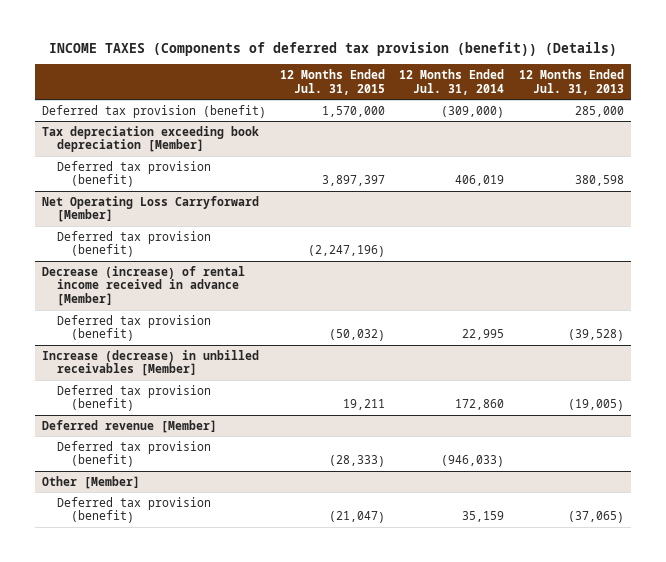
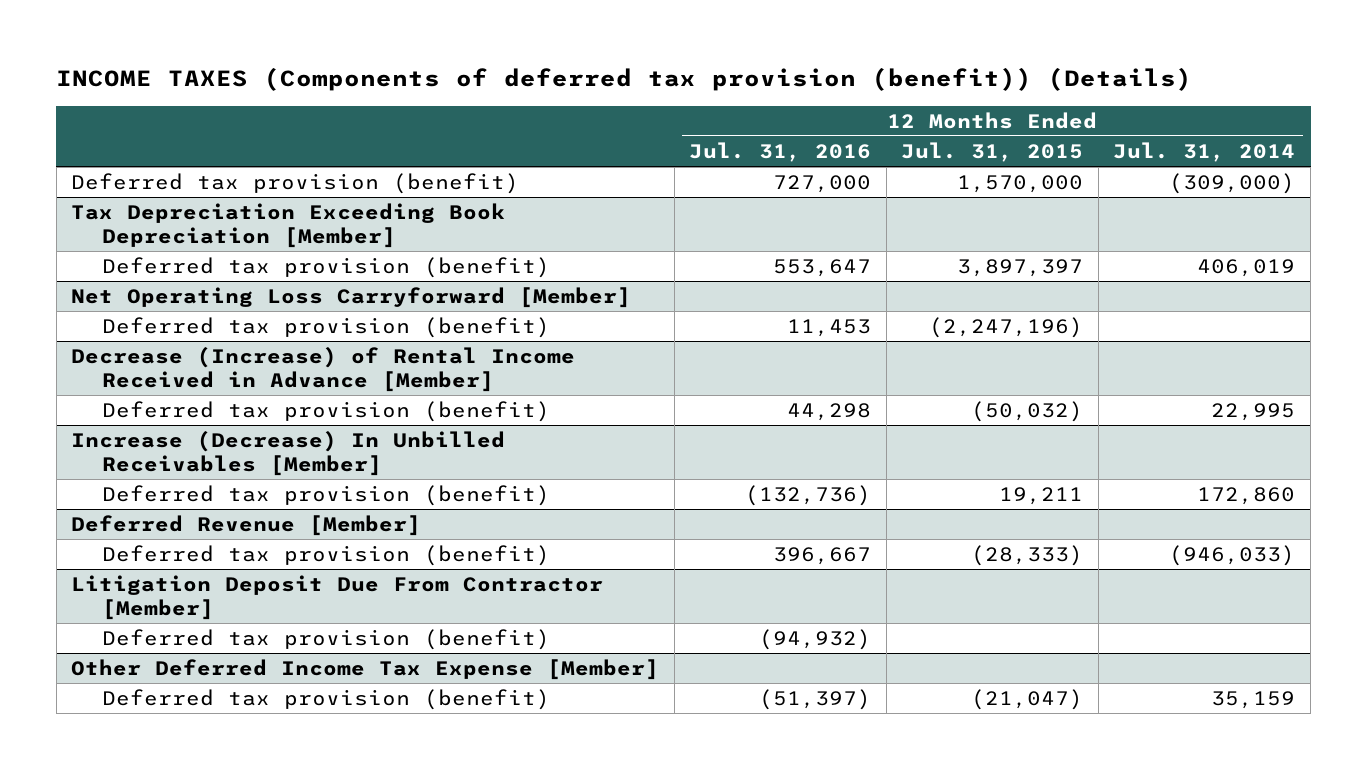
[518,68,624,95] 12 Months Ended Jul. 31, 2013 -> none
none -> [689,141,872,162] Jul. 31, 2016
[42,125,260,153] Tax depreciation exceeding book depreciation [Member] -> [71,202,506,248] Tax Depreciation Exceeding Book Depreciation [Member]
[42,265,246,307] Decrease (increase) of rental income received in advance [Member] -> [71,346,576,392] Decrease (Increase) of Rental Income Received in Advance [Member]
[42,349,260,377] Increase (decrease) in unbilled receivables [Member] -> [71,430,506,476] Increase (Decrease) In Unbilled Receivables [Member]
[42,419,218,433] Deferred revenue [Member] -> [71,514,422,536] Deferred Revenue [Member]
none -> [71,574,604,620] Litigation Deposit Due From Contractor [Member]
none -> [101,628,550,650] Deferred tax provision (benefit)
[42,475,141,489] Other [Member] -> [71,658,660,680] Other Deferred Income Tax Expense [Member]

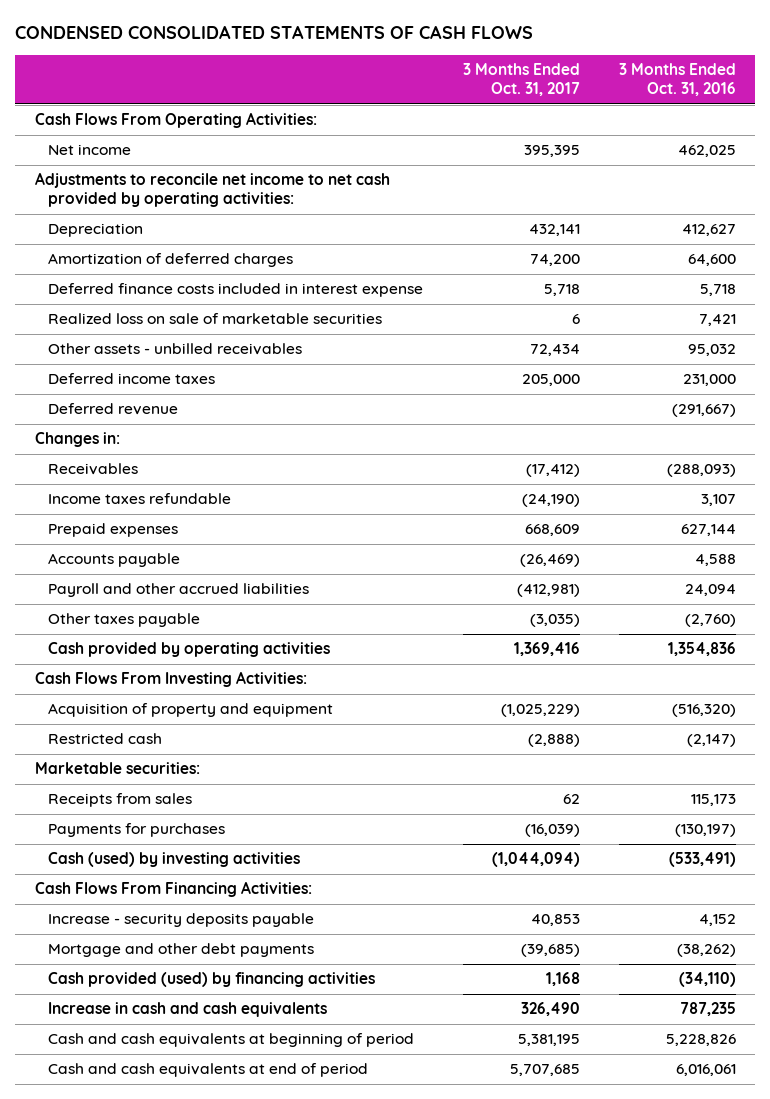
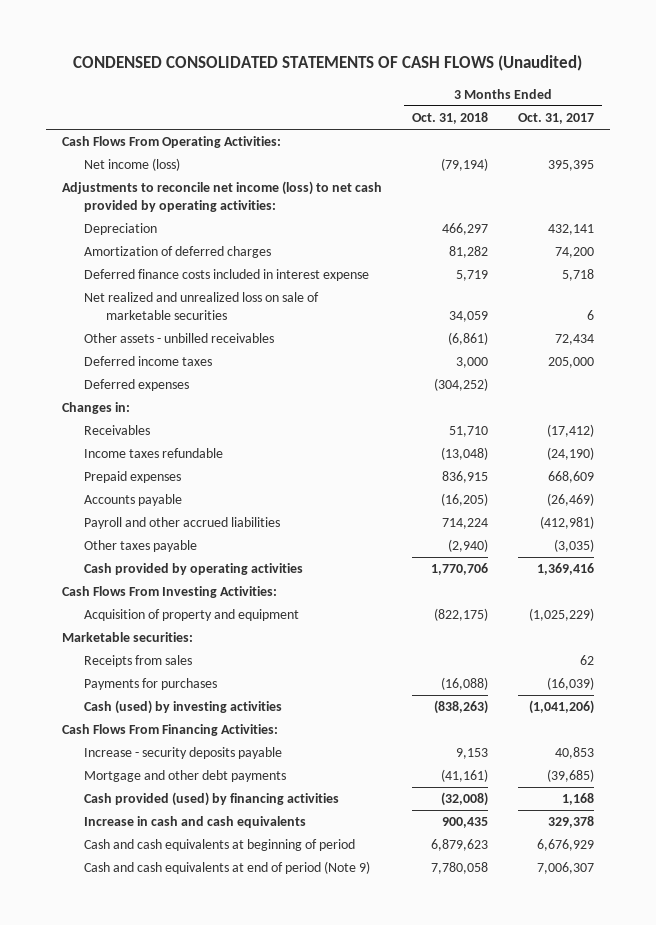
[15,25,534,40] CONDENSED CONSOLIDATED STATEMENTS OF CASH FLOWS -> [73,55,583,72] CONDENSED CONSOLIDATED STATEMENTS OF CASH FLOWS (Unaudited)
[618,63,736,97] 3 Months Ended Oct. 31, 2016 -> none
none -> [412,112,489,125] Oct. 31, 2018
[48,144,132,156] Net income -> [83,158,180,172] Net income (loss)
[34,172,390,208] Adjustments to reconcile net income to net cash provided by operating activities: -> [61,181,382,212] Adjustments to reconcile net income (loss) to net cash provided by operating activities:
[48,313,383,325] Realized loss on sale of marketable securities -> [83,292,319,320] Net realized and unrealized loss on sale of marketable securities
[48,403,179,416] Deferred revenue -> none
none -> [83,379,189,392] Deferred expenses
[48,733,163,745] Restricted cash -> none
[491,852,580,868] (1,044,094) -> [529,700,595,715] (1,041,206)
[520,1002,580,1017] 326,490 -> [548,816,595,829] 329,378
[517,1034,580,1047] 5,381,195 -> [537,839,595,852] 6,676,929
[48,1063,369,1078] Cash and cash equivalents at end of period -> [83,861,370,875] Cash and cash equivalents at end of period (Note 9)
[509,1064,580,1077] 5,707,685 -> [537,862,595,875] 7,006,307

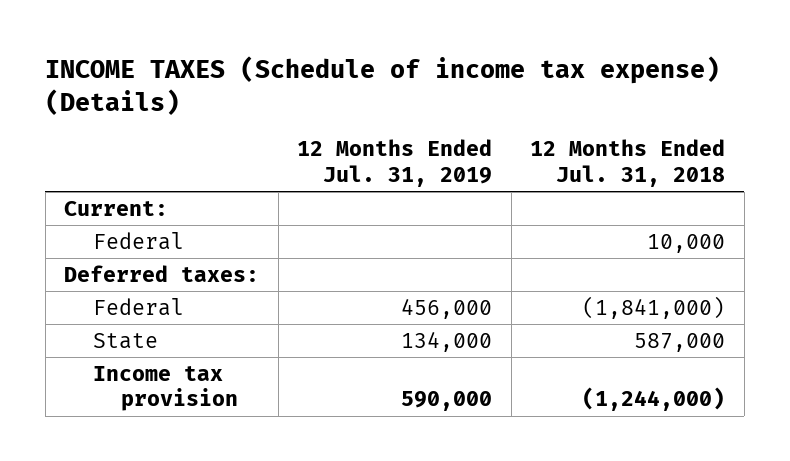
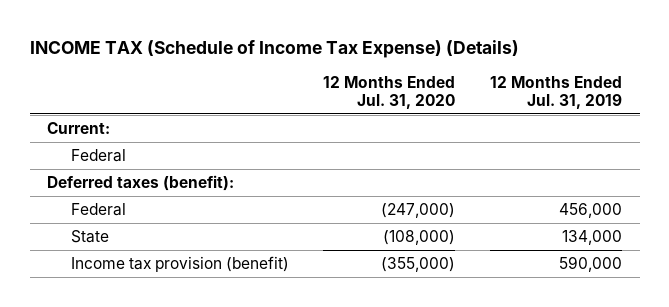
[45,56,721,116] INCOME TAXES (Schedule of income tax expense) (Details) -> [29,39,519,58] INCOME TAX (Schedule of Income Tax Expense) (Details)
[530,139,726,187] 12 Months Ended Jul. 31, 2018 -> none
none -> [323,76,456,109] 12 Months Ended Jul. 31, 2020
[64,265,260,283] Deferred taxes: -> [47,175,235,192] Deferred taxes (benefit):
[92,366,238,412] Income tax provision -> [70,256,289,273] Income tax provision (benefit)

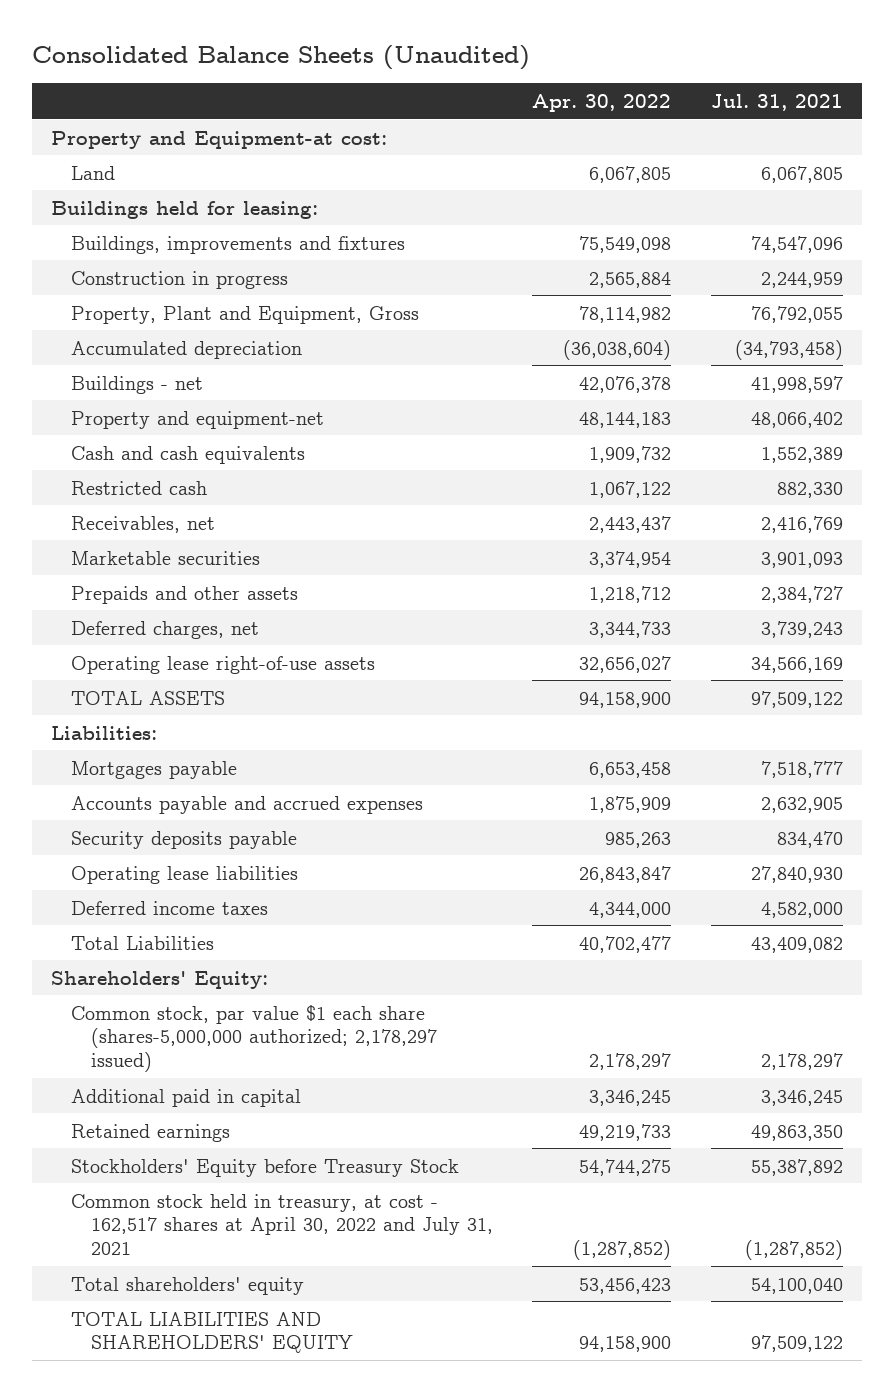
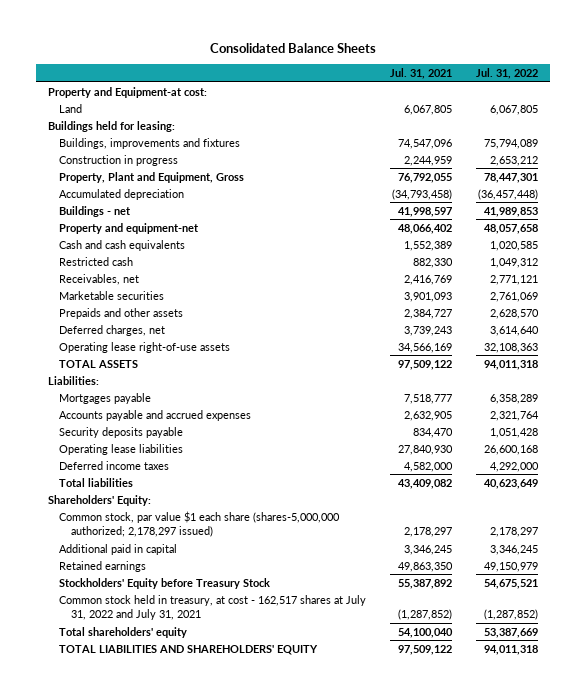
[31,45,530,71] Consolidated Balance Sheets (Unaudited) -> [209,43,376,54] Consolidated Balance Sheets
[532,94,672,113] Apr. 30, 2022 -> none
none -> [476,67,539,79] Jul. 31, 2022
[71,935,215,950] Total Liabilities -> [59,477,134,487] Total liabilities
[71,1193,494,1256] Common stock held in treasury, at cost - 162,517 shares at April 30, 2022 and July 31, 2021 -> [59,594,367,620] Common stock held in treasury, at cost - 162,517 shares at July 31, 2022 and July 31, 2021

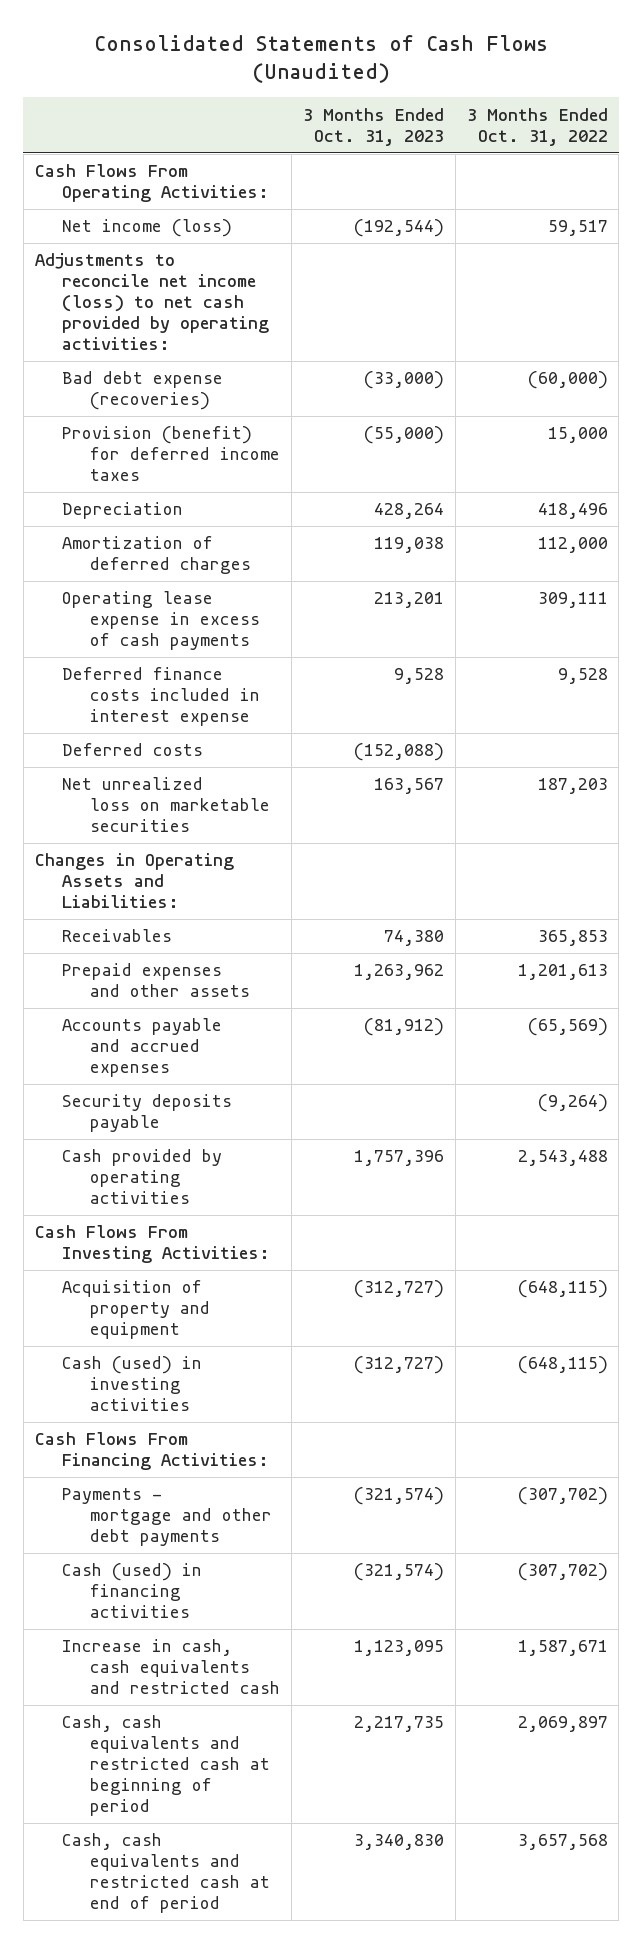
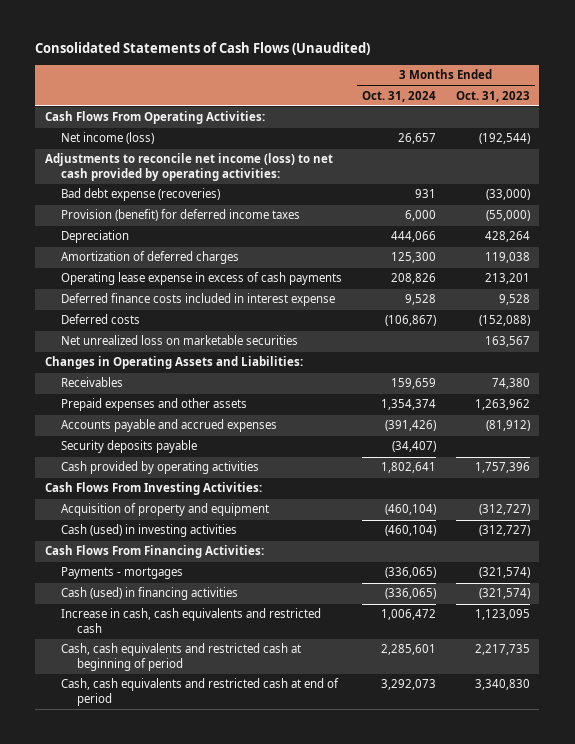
[466,107,608,146] 3 Months Ended Oct. 31, 2022 -> none
none -> [361,90,436,102] Oct. 31, 2024
[62,1488,272,1547] Payments - mortgage and other debt payments -> [61,567,184,580] Payments - mortgages

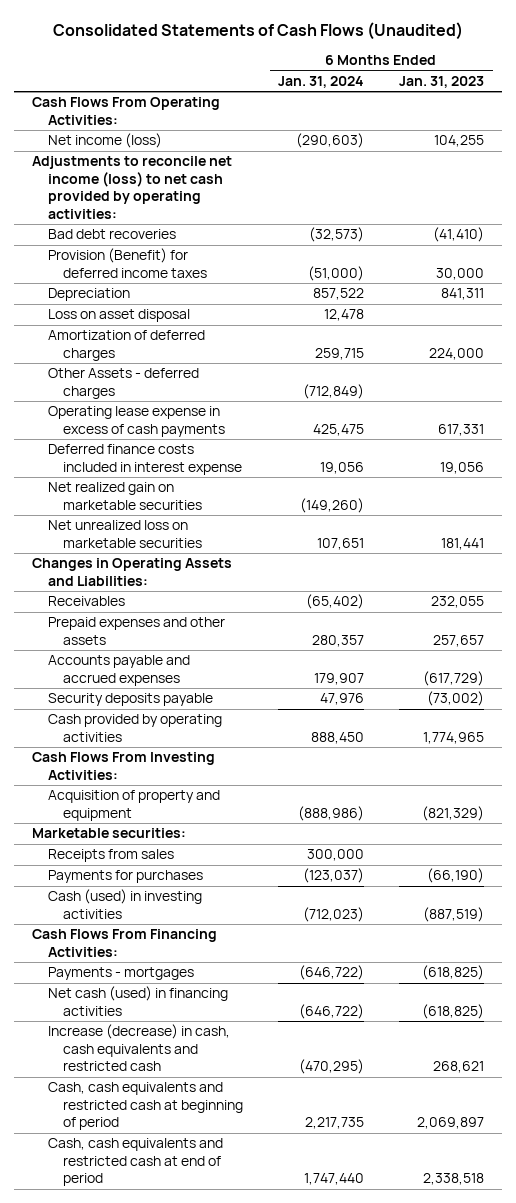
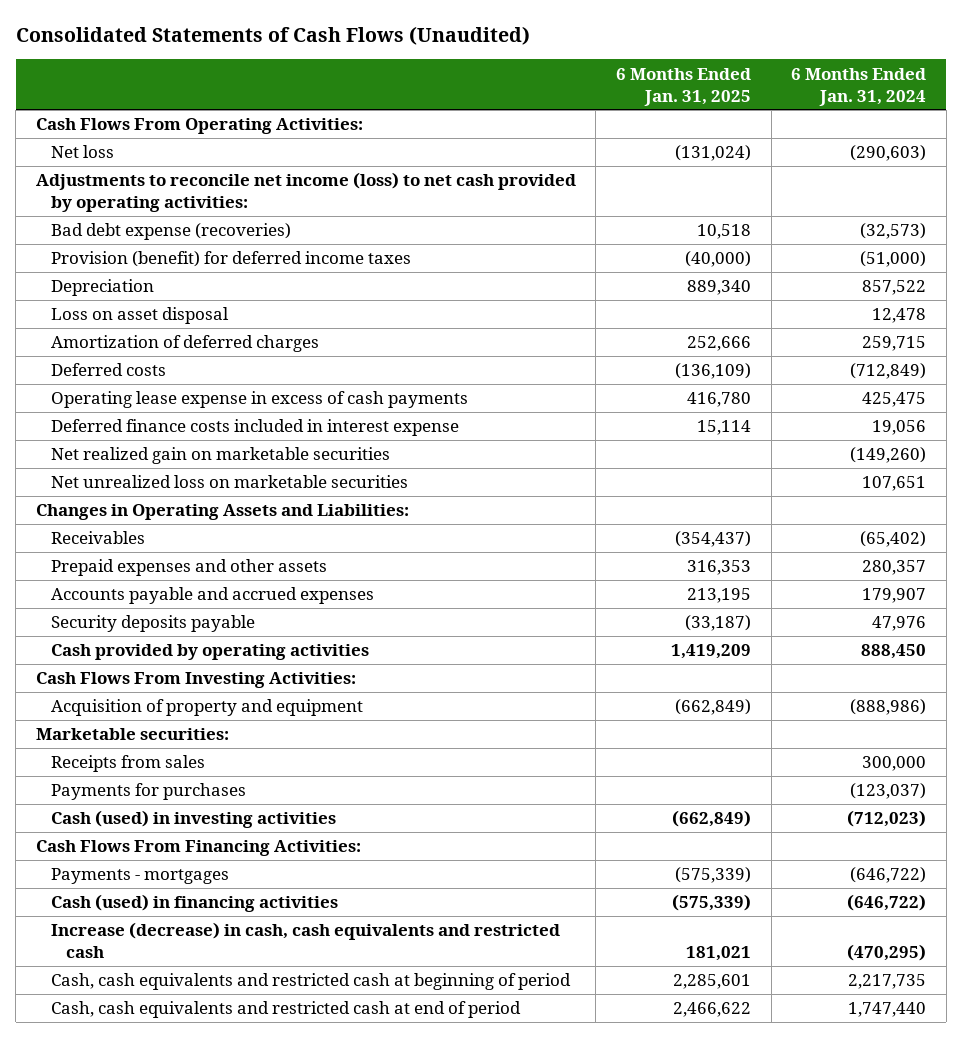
[399,75,485,88] Jan. 31, 2023 -> none
none -> [616,67,752,106] 6 Months Ended Jan. 31, 2025
[47,133,162,149] Net income (loss) -> [51,145,115,159] Net loss
[47,229,176,240] Bad debt recoveries -> [51,223,292,241] Bad debt expense (recoveries)
[47,248,208,278] Provision (Benefit) for deferred income taxes -> [51,251,412,268] Provision (benefit) for deferred income taxes
[47,368,199,399] Other Assets - deferred charges -> [51,363,167,377] Deferred costs
[47,986,228,1016] Net cash (used) in financing activities -> [51,894,339,913] Cash (used) in financing activities

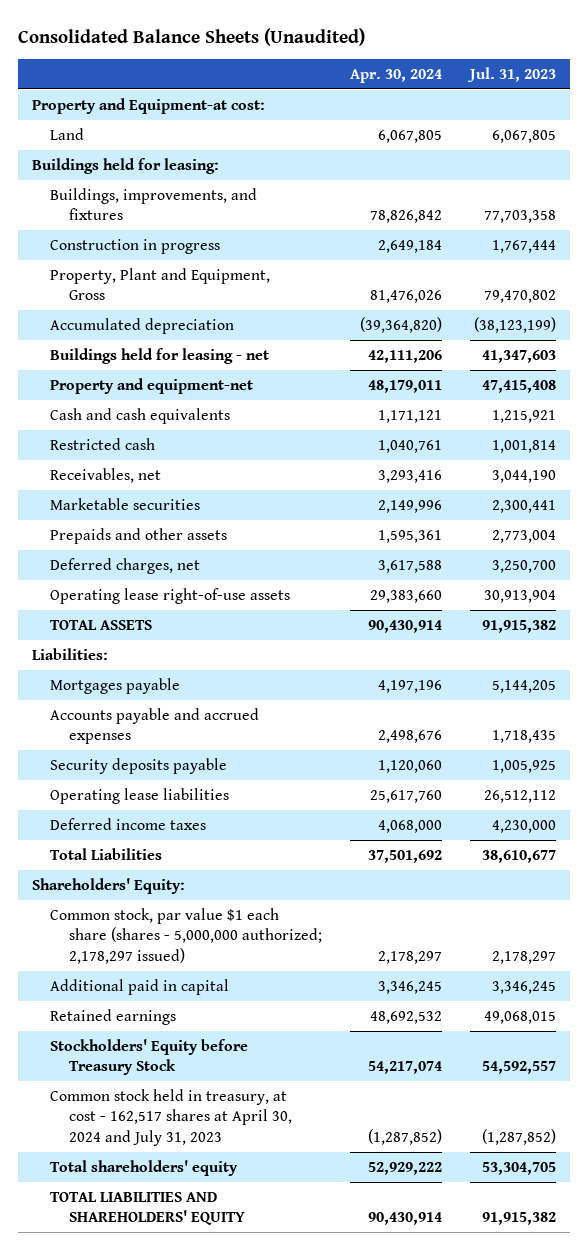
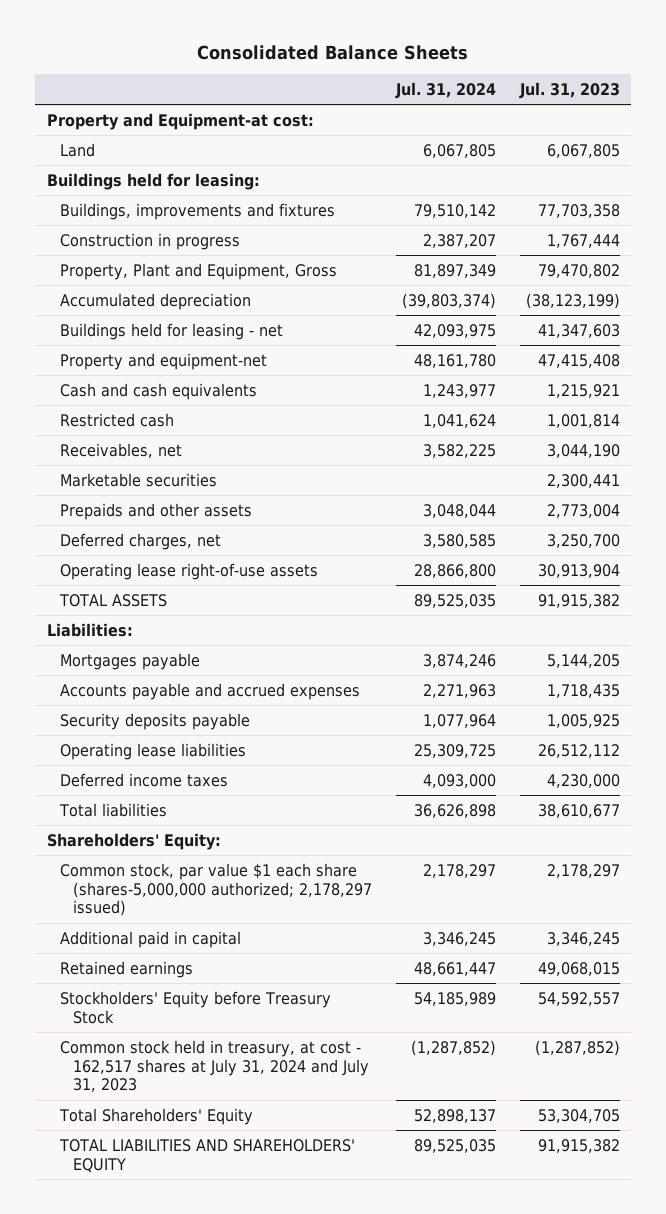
[18,27,366,46] Consolidated Balance Sheets (Unaudited) -> [197,44,469,60] Consolidated Balance Sheets
[349,68,442,83] Apr. 30, 2024 -> none
none -> [395,82,497,100] Jul. 31, 2024
[50,187,258,221] Buildings, improvements, and fixtures -> [60,202,336,220] Buildings, improvements and fixtures
[50,847,163,860] Total Liabilities -> [59,802,168,817] Total liabilities
[50,907,322,964] Common stock, par value $1 each share (shares - 5,000,000 authorized; 2,178,297 issued) -> [60,862,373,917] Common stock, par value $1 each share (shares-5,000,000 authorized; 2,178,297 issued)
[50,1088,292,1146] Common stock held in treasury, at cost - 162,517 shares at April 30, 2024 and July 31, 2023 -> [60,1039,370,1093] Common stock held in treasury, at cost - 162,517 shares at July 31, 2024 and July 31, 2023
[50,1159,239,1176] Total shareholders' equity -> [59,1107,254,1125] Total Shareholders' Equity

